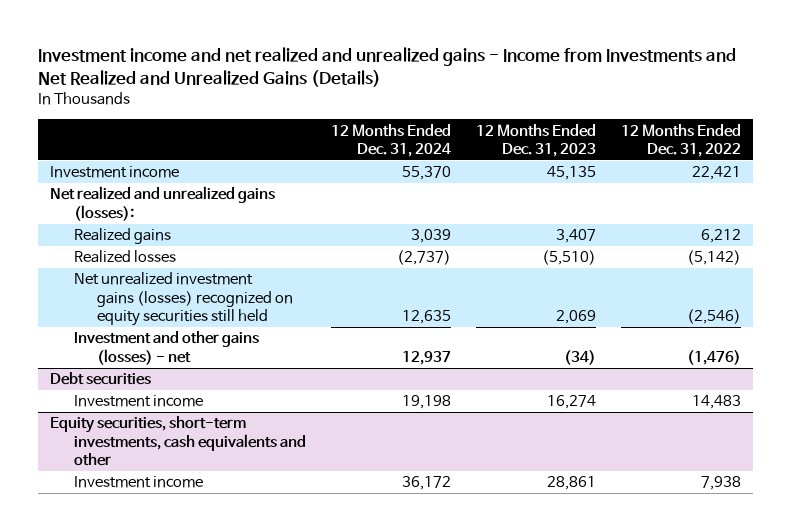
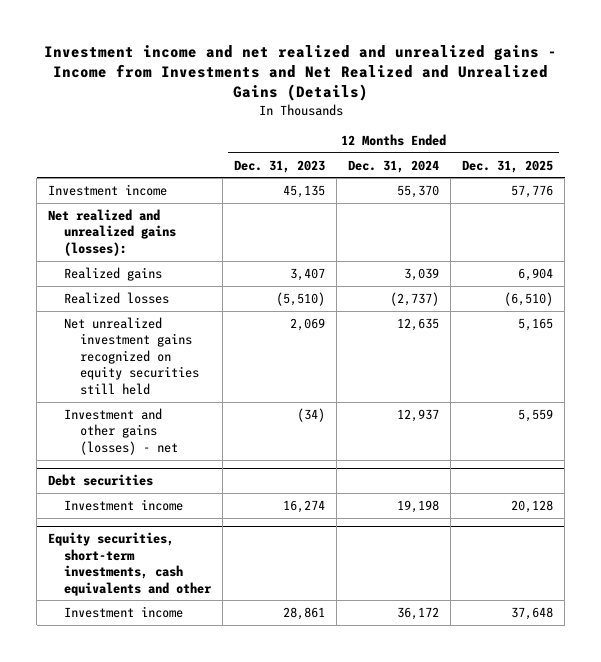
[620,123,741,157] 12 Months Ended Dec. 31, 2022 -> none
none -> [462,159,554,173] Dec. 31, 2025
[73,272,294,326] Net unrealized investment gains (losses) recognized on equity securities still held -> [64,316,200,395] Net unrealized investment gains recognized on equity securities still held

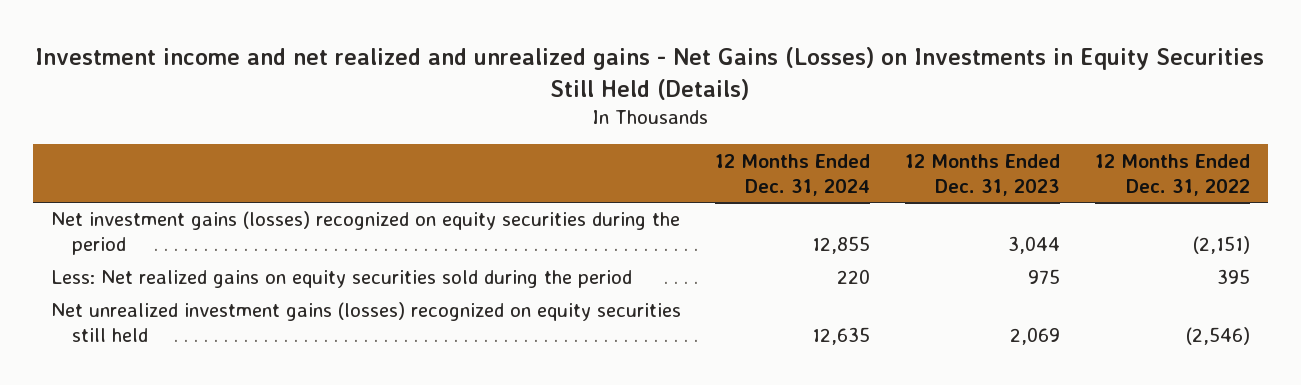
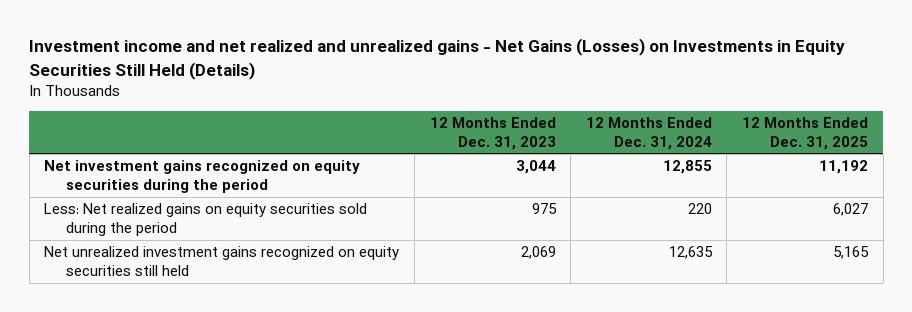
[1095,153,1251,196] 12 Months Ended Dec. 31, 2022 -> none
none -> [742,116,869,150] 12 Months Ended Dec. 31, 2025
[50,211,680,256] Net investment gains (losses) recognized on equity securities during the period -> [44,160,361,194] Net investment gains recognized on equity securities during the period
[50,302,681,343] Net unrealized investment gains (losses) recognized on equity securities still held -> [44,246,400,277] Net unrealized investment gains recognized on equity securities still held

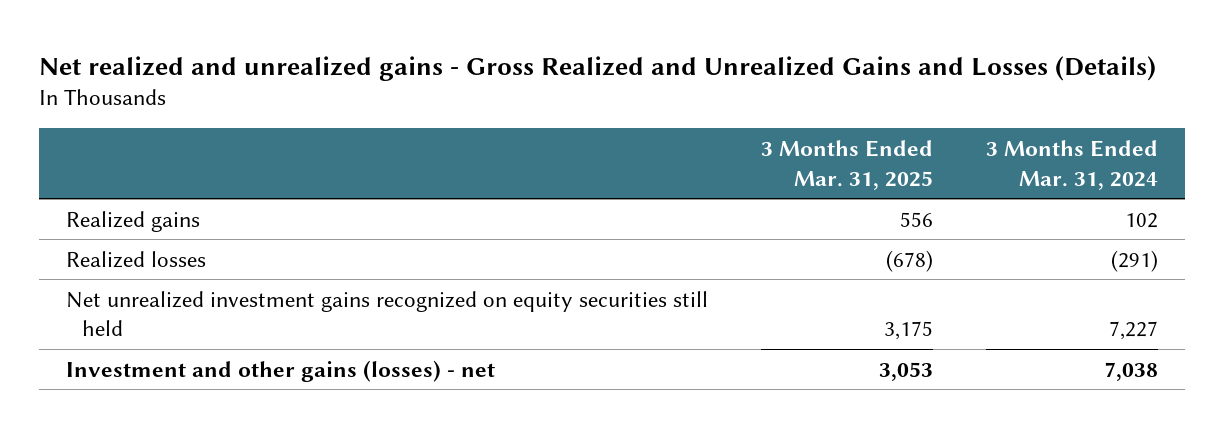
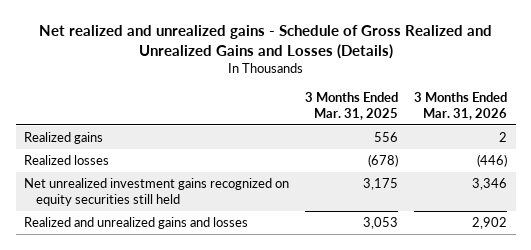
[39,55,1157,81] Net realized and unrealized gains - Gross Realized and Unrealized Gains and Losses (Details) -> [38,24,492,59] Net realized and unrealized gains - Schedule of Gross Realized and Unrealized Gains and Losses (Details)
[986,140,1159,190] 3 Months Ended Mar. 31, 2024 -> none
none -> [414,91,508,121] 3 Months Ended Mar. 31, 2026
[65,359,495,382] Investment and other gains (losses) - net -> [23,217,248,230] Realized and unrealized gains and losses

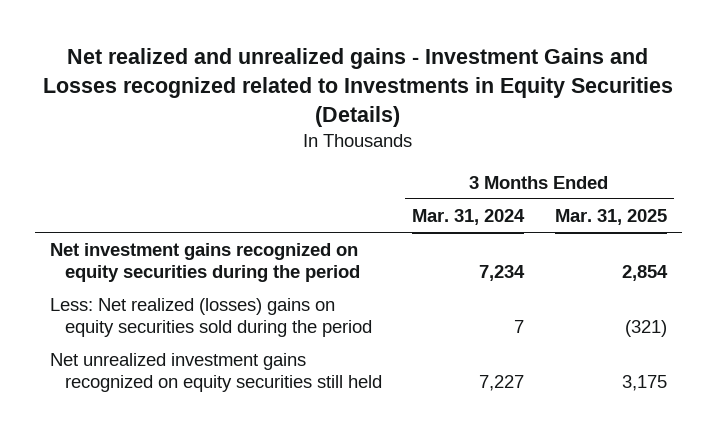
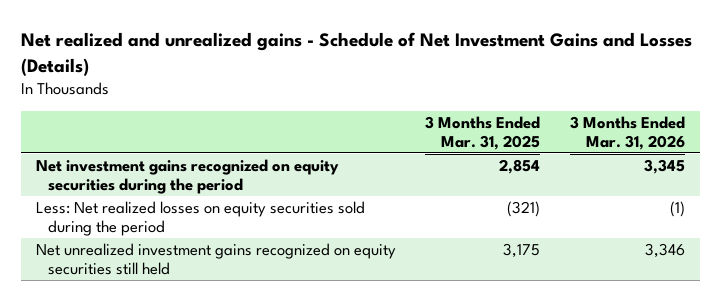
[43,47,674,127] Net realized and unrealized gains - Investment Gains and Losses recognized related to Investments in Equity Securities (Details) -> [20,32,692,76] Net realized and unrealized gains - Schedule of Net Investment Gains and Losses (Details)
[412,208,526,225] Mar. 31, 2024 -> none
none -> [569,115,685,150] 3 Months Ended Mar. 31, 2026
[49,298,373,337] Less: Net realized (losses) gains on equity securities sold during the period -> [35,200,365,236] Less: Net realized losses on equity securities sold during the period

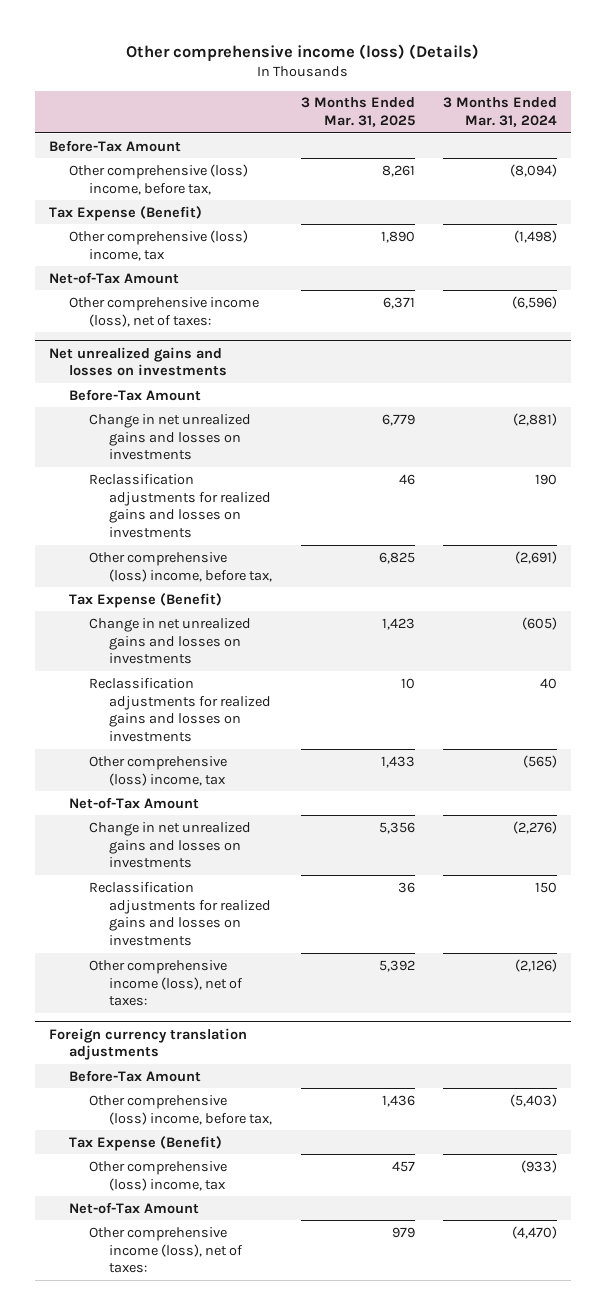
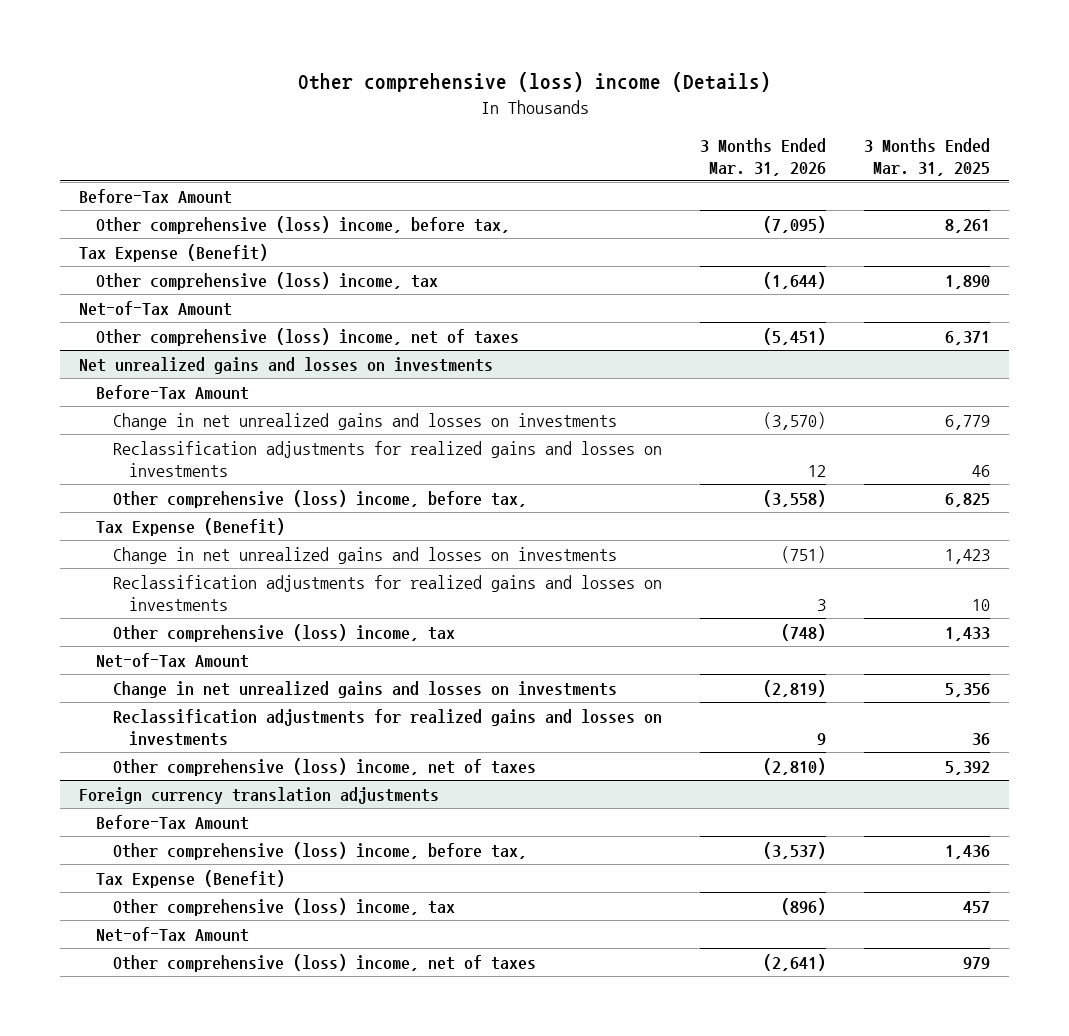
[126,43,480,61] Other comprehensive income (loss) (Details) -> [297,72,771,93] Other comprehensive (loss) income (Details)
[443,97,558,128] 3 Months Ended Mar. 31, 2024 -> none
none -> [699,137,826,176] 3 Months Ended Mar. 31, 2026
[68,296,259,327] Other comprehensive income (loss), net of taxes: -> [95,327,519,346] Other comprehensive (loss) income, net of taxes
[89,959,244,1007] Other comprehensive income (loss), net of taxes: -> [112,757,536,776] Other comprehensive (loss) income, net of taxes
[89,1226,244,1274] Other comprehensive income (loss), net of taxes: -> [112,953,536,972] Other comprehensive (loss) income, net of taxes

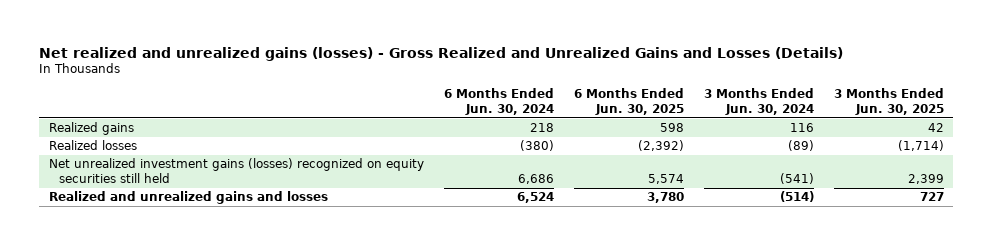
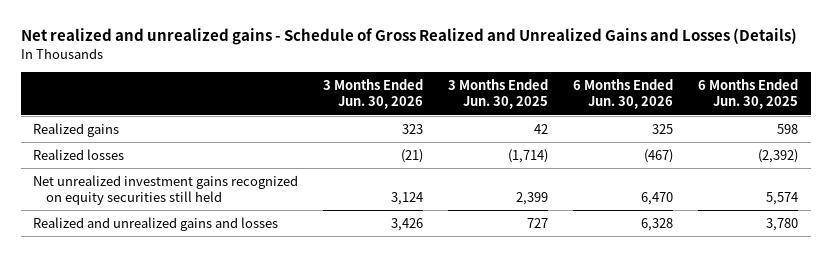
[39,46,844,61] Net realized and unrealized gains (losses) - Gross Realized and Unrealized Gains and Losses (Details) -> [20,28,797,46] Net realized and unrealized gains - Schedule of Gross Realized and Unrealized Gains and Losses (Details)
[444,88,555,116] 6 Months Ended Jun. 30, 2024 -> none
[703,88,814,116] 3 Months Ended Jun. 30, 2024 -> none
none -> [323,79,424,110] 3 Months Ended Jun. 30, 2026
none -> [573,79,674,110] 6 Months Ended Jun. 30, 2026
[49,158,425,184] Net unrealized investment gains (losses) recognized on equity securities still held -> [33,174,299,206] Net unrealized investment gains recognized on equity securities still held

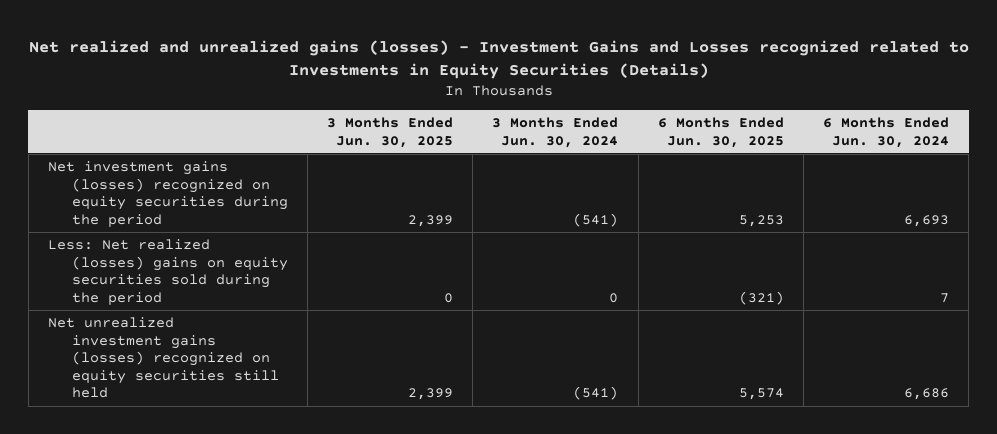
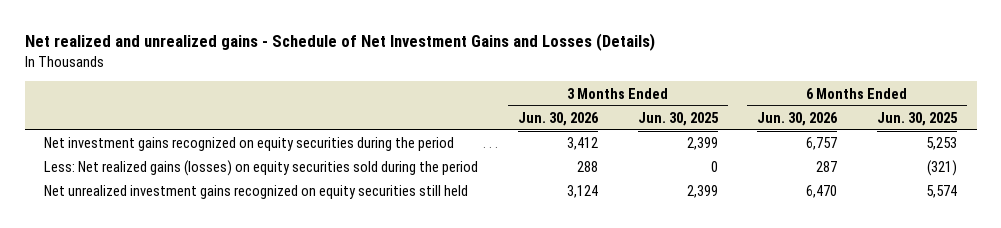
[28,39,969,79] Net realized and unrealized gains (losses) - Investment Gains and Losses recognized related to Investments in Equity Securities (Details) -> [24,33,655,52] Net realized and unrealized gains - Schedule of Net Investment Gains and Losses (Details)
[492,117,619,148] 3 Months Ended Jun. 30, 2024 -> none
[823,117,950,148] 6 Months Ended Jun. 30, 2024 -> none
none -> [518,111,600,126] Jun. 30, 2026
none -> [757,111,839,126] Jun. 30, 2026
[48,161,288,227] Net investment gains (losses) recognized on equity securities during the period -> [44,137,455,152] Net investment gains recognized on equity securities during the period
[48,239,288,305] Less: Net realized (losses) gains on equity securities sold during the period -> [44,160,479,177] Less: Net realized gains (losses) on equity securities sold during the period
[48,317,279,399] Net unrealized investment gains (losses) recognized on equity securities still held -> [44,185,469,200] Net unrealized investment gains recognized on equity securities still held

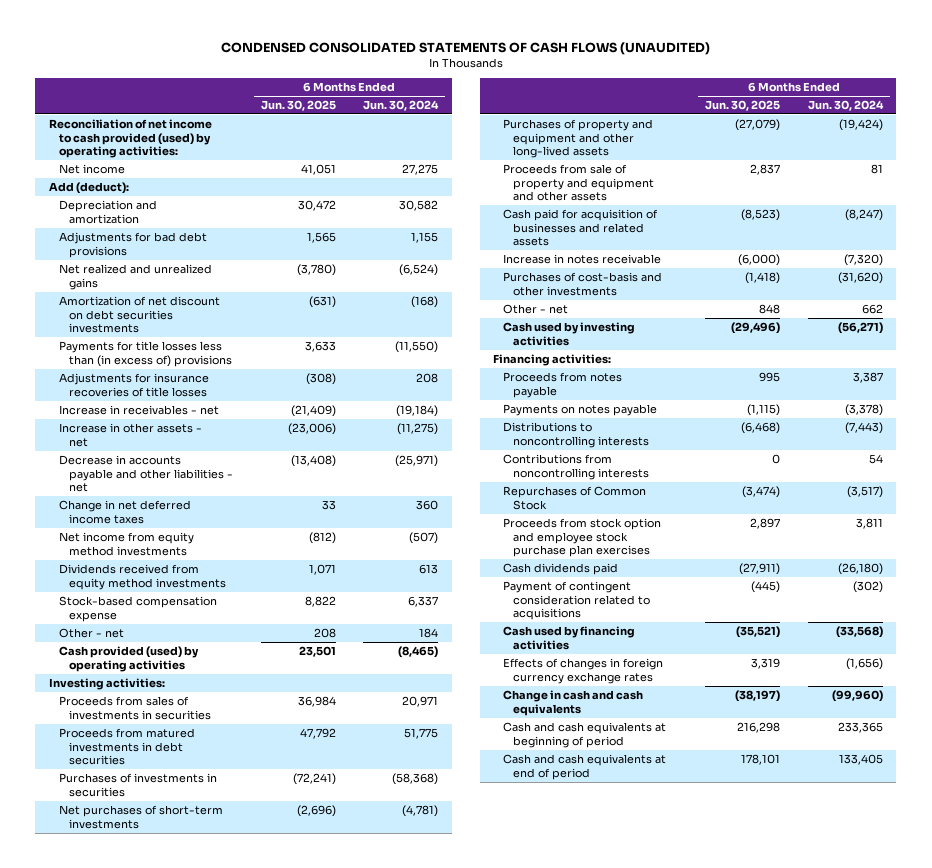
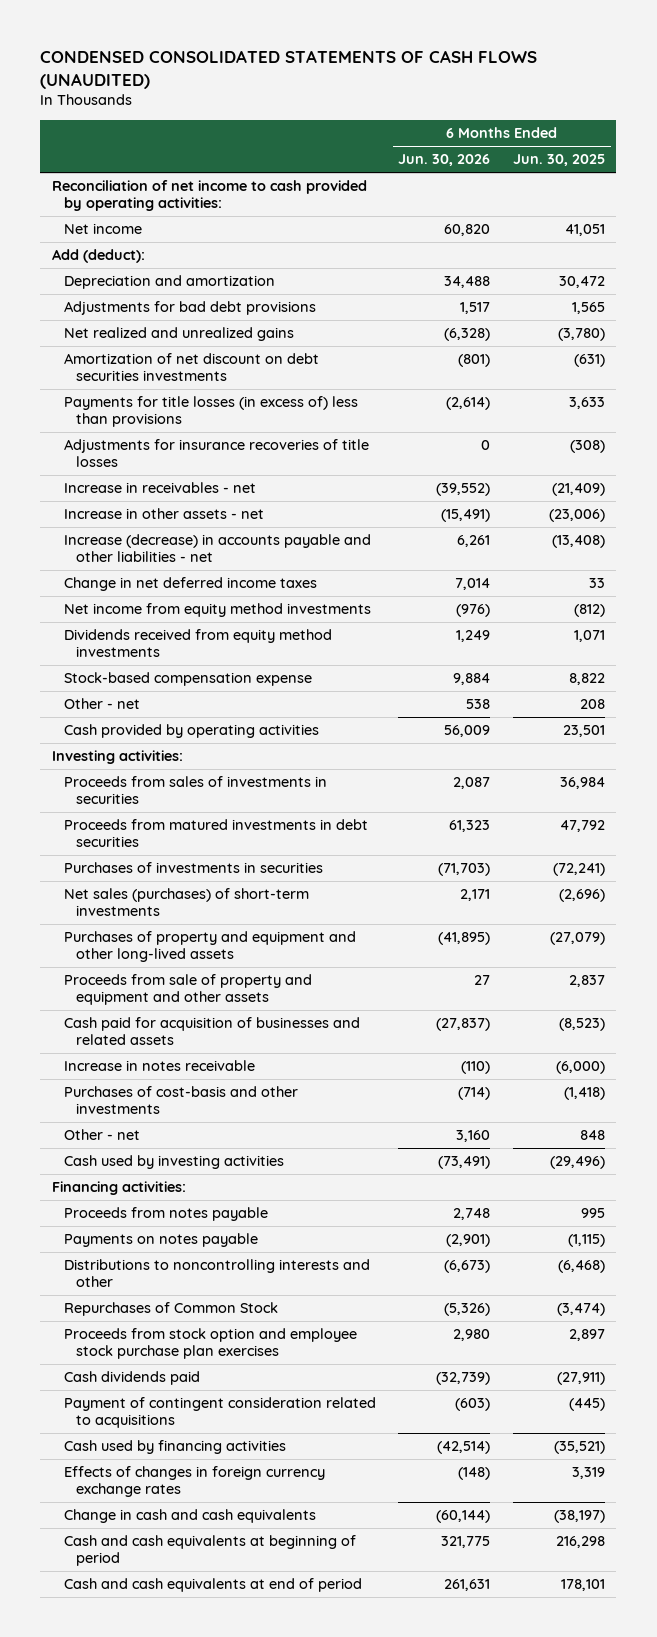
[363,100,440,112] Jun. 30, 2024 -> none
none -> [398,154,491,167] Jun. 30, 2026
[49,118,213,159] Reconciliation of net income to cash provided (used) by operating activities: -> [51,180,367,212] Reconciliation of net income to cash provided by operating activities:
[58,340,232,367] Payments for title losses less than (in excess of) provisions -> [64,396,359,428] Payments for title losses (in excess of) less than provisions
[58,454,233,493] Decrease in accounts payable and other liabilities - net -> [64,534,372,563] Increase (decrease) in accounts payable and other liabilities - net
[58,645,199,672] Cash provided (used) by operating activities -> [64,724,320,739] Cash provided by operating activities
[58,804,223,829] Net purchases of short-term investments -> [64,888,310,917] Net sales (purchases) of short-term investments
[503,453,650,480] Contributions from noncontrolling interests -> none
[503,421,650,448] Distributions to noncontrolling interests -> [64,1259,371,1288] Distributions to noncontrolling interests and other

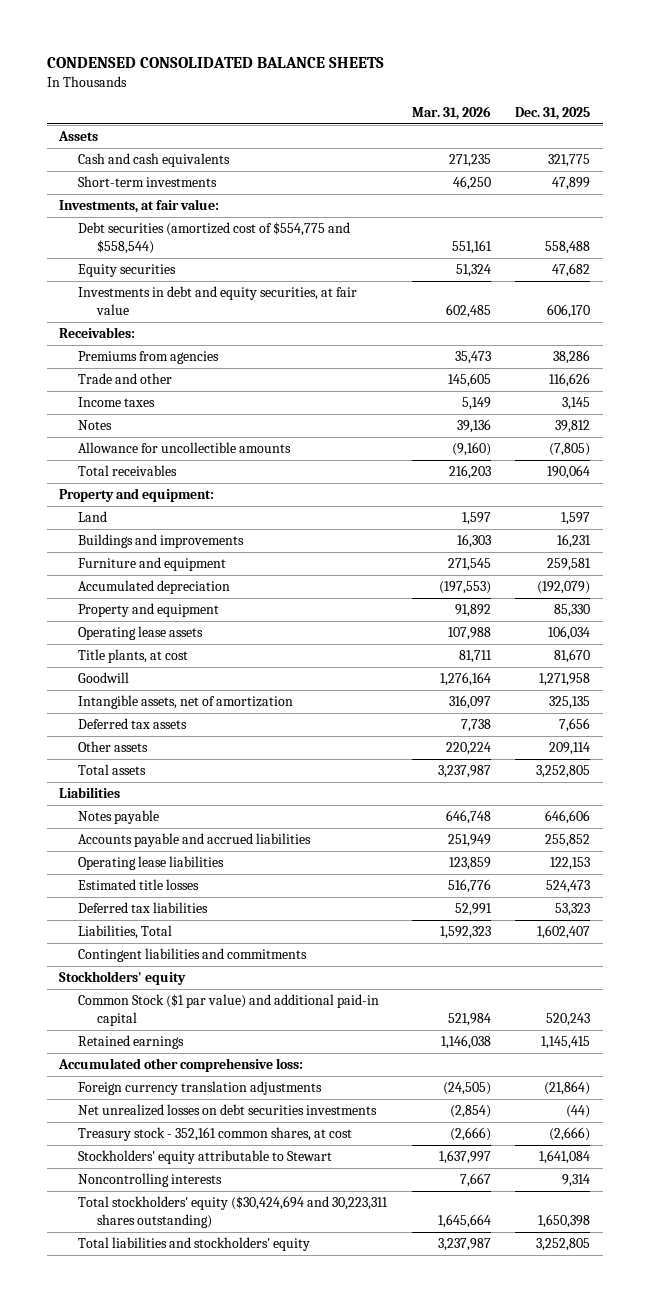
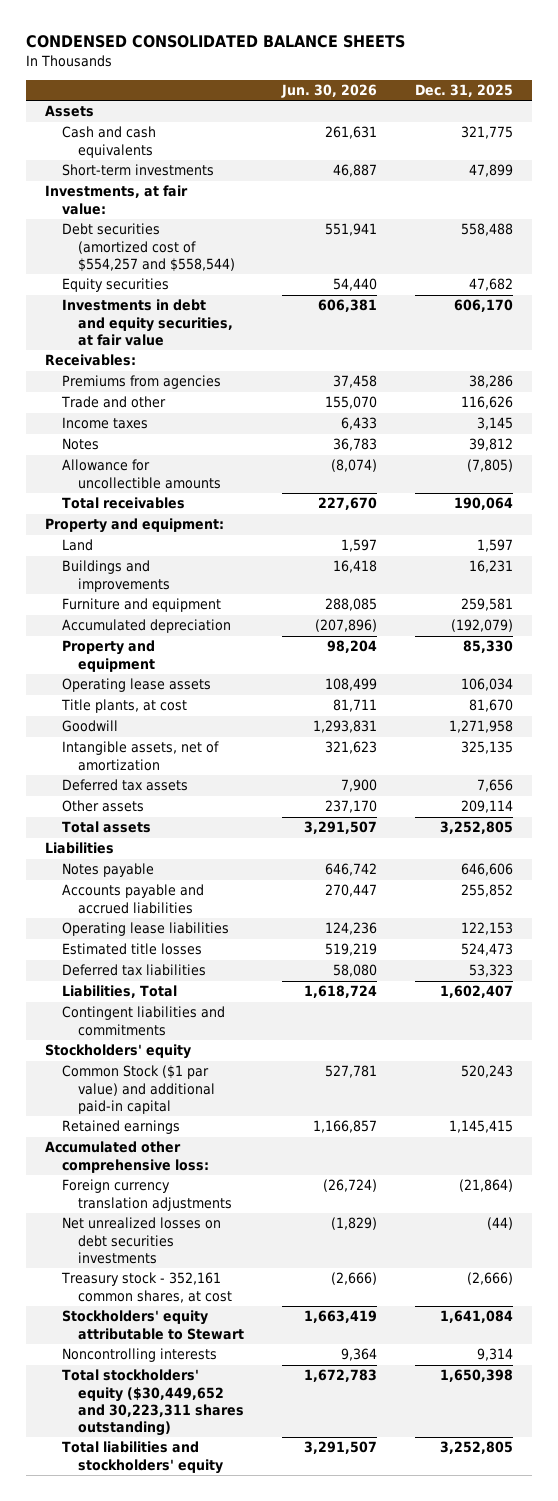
[411,106,491,121] Mar. 31, 2026 -> none
none -> [281,83,378,98] Jun. 30, 2026
[77,222,350,254] Debt securities (amortized cost of $554,775 and $558,544) -> [61,223,236,272] Debt securities (amortized cost of $554,257 and $558,544)
[77,1196,388,1228] Total stockholders' equity ($30,424,694 and 30,223,311 shares outstanding) -> [61,1369,245,1436] Total stockholders' equity ($30,449,652 and 30,223,311 shares outstanding)

